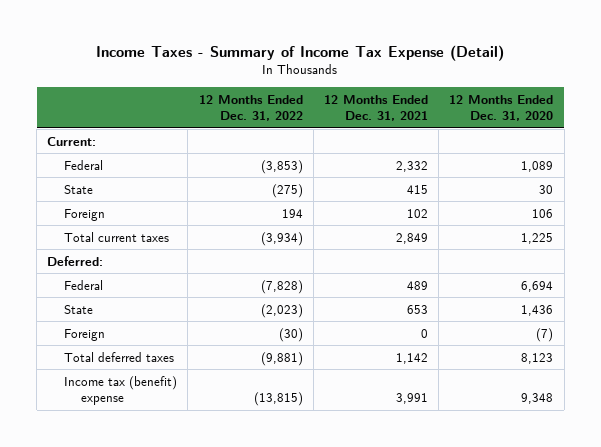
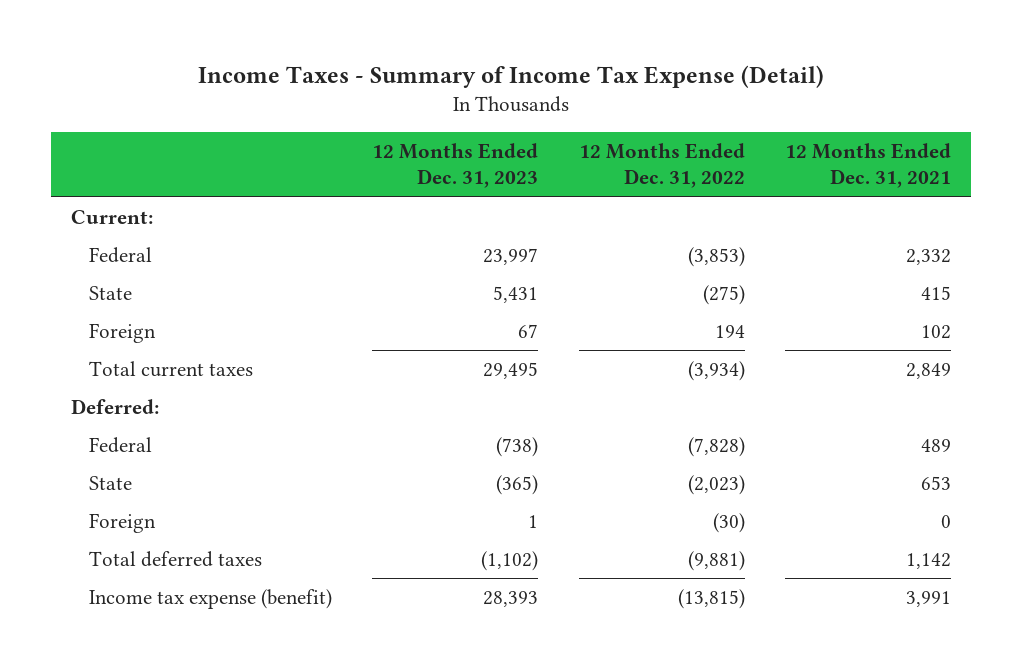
[449,94,554,122] 12 Months Ended Dec. 31, 2020 -> none
none -> [372,142,539,189] 12 Months Ended Dec. 31, 2023
[64,375,178,406] Income tax (benefit) expense -> [89,588,333,609] Income tax expense (benefit)

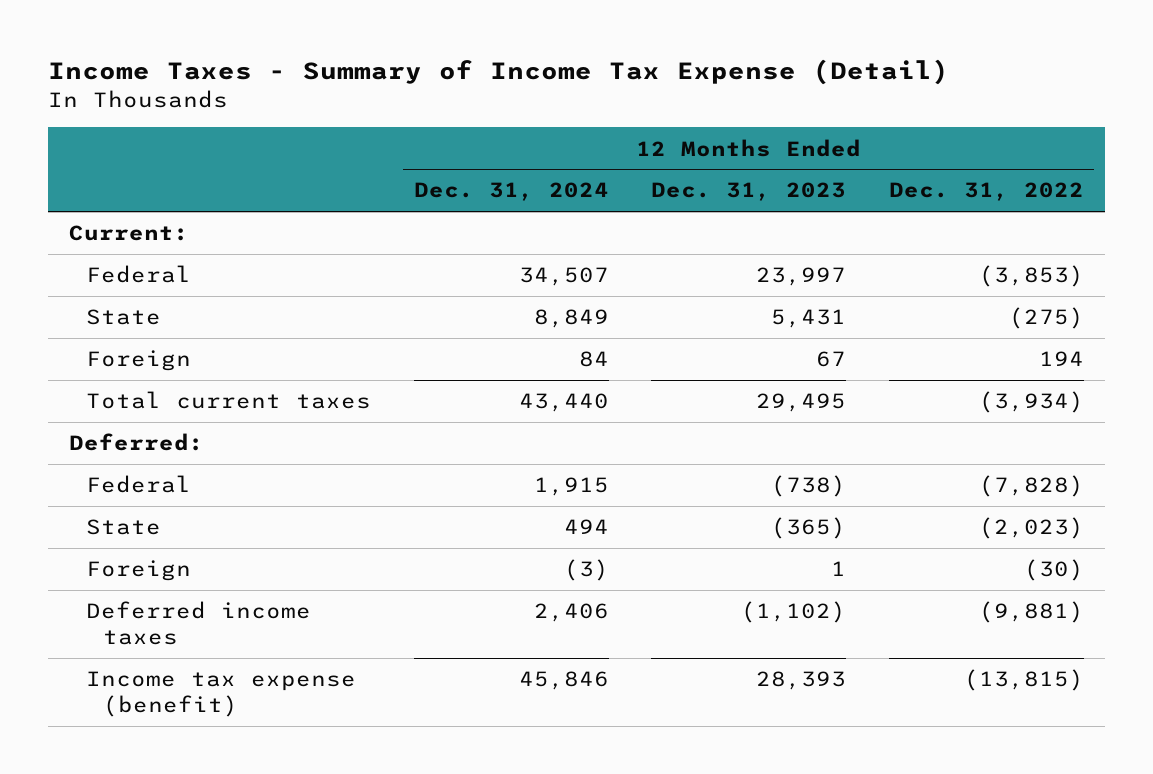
[784,142,951,189] 12 Months Ended Dec. 31, 2021 -> none
none -> [413,182,609,202] Dec. 31, 2024
[89,550,263,567] Total deferred taxes -> [85,601,311,645] Deferred income taxes

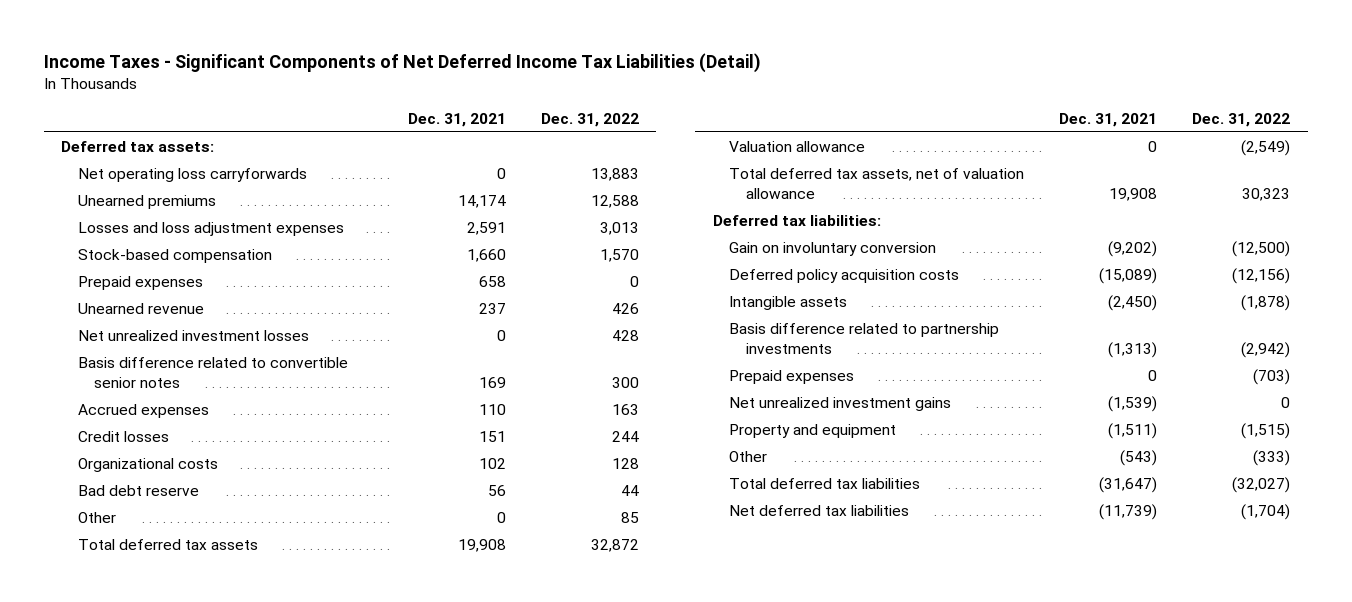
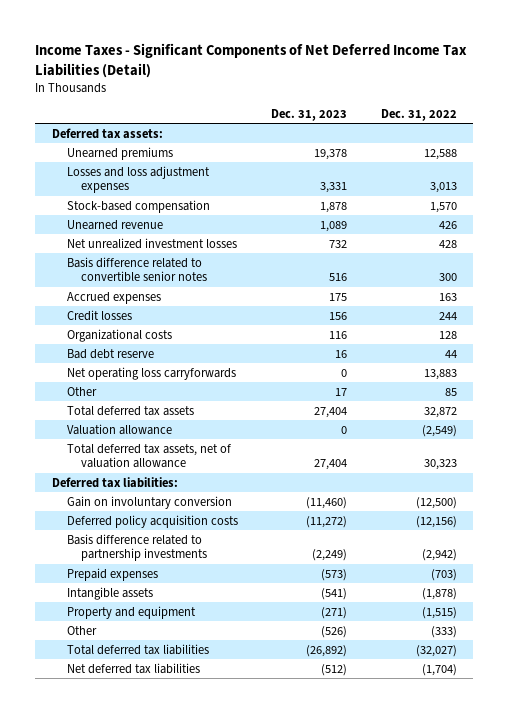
[407,113,506,128] Dec. 31, 2021 -> none
none -> [271,109,348,122] Dec. 31, 2023
[77,276,203,291] Prepaid expenses -> none
[77,168,307,183] Net operating loss carryforwards -> [66,366,236,380] Net operating loss carryforwards
[729,397,952,412] Net unrealized investment gains -> none
[729,296,848,311] Intangible assets -> [66,586,153,600] Intangible assets

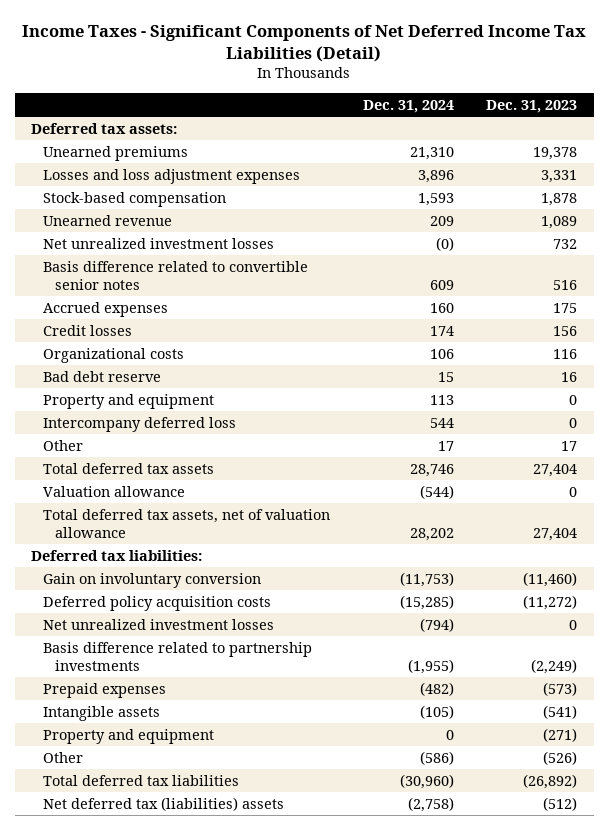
[380,109,457,122] Dec. 31, 2022 -> none
none -> [362,99,454,113] Dec. 31, 2024
[66,366,236,380] Net operating loss carryforwards -> none
none -> [43,393,215,409] Property and equipment
none -> [43,416,237,432] Intercompany deferred loss
none -> [43,618,275,630] Net unrealized investment losses
[66,662,200,674] Net deferred tax liabilities -> [43,796,285,811] Net deferred tax (liabilities) assets

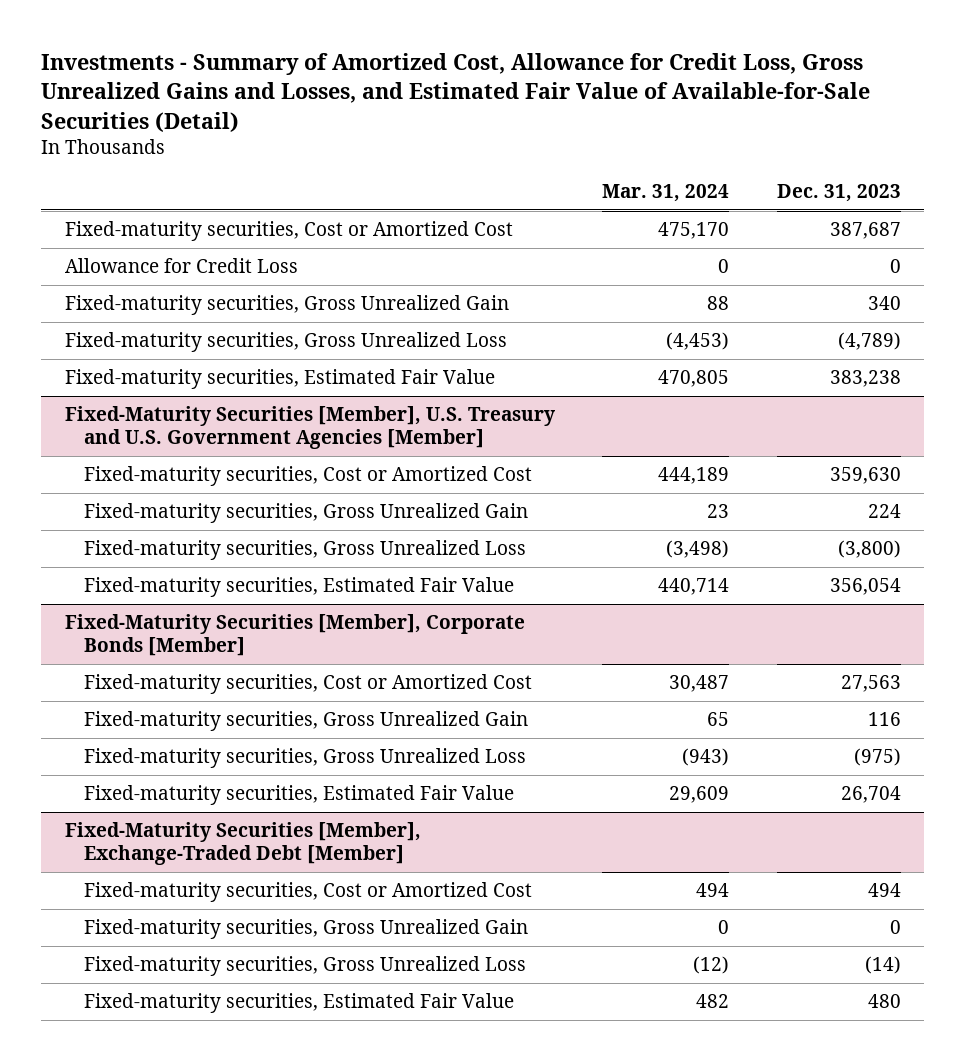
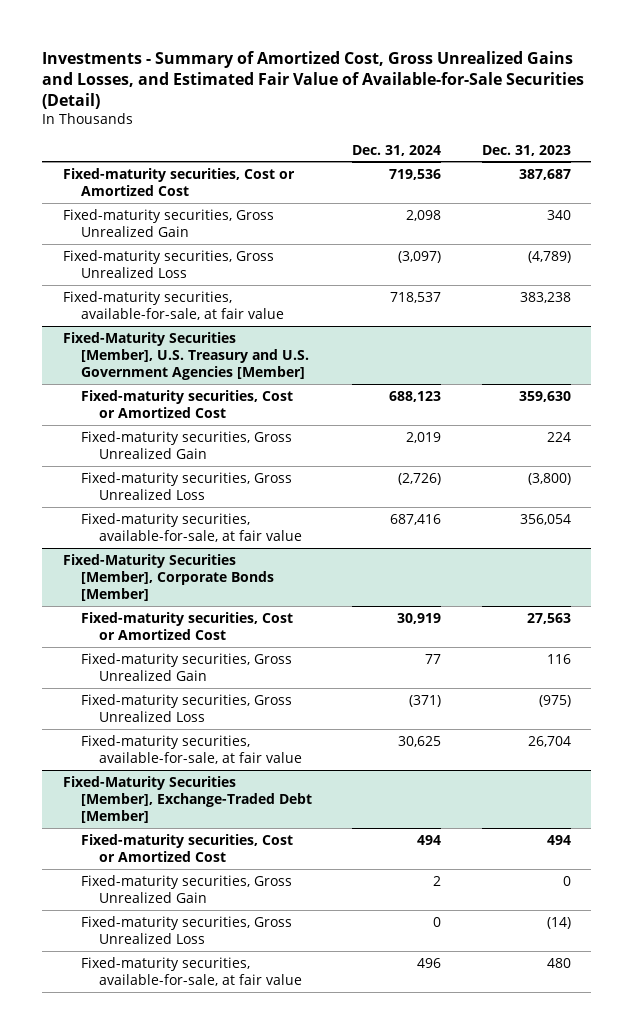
[40,53,870,132] Investments - Summary of Amortized Cost, Allowance for Credit Loss, Gross Unrealized Gains and Losses, and Estimated Fair Value of Available-for-Sale Securities (Detail) -> [42,50,585,109] Investments - Summary of Amortized Cost, Gross Unrealized Gains and Losses, and Estimated Fair Value of Available-for-Sale Securities (Detail)
[602,184,730,203] Mar. 31, 2024 -> none
none -> [352,144,442,156] Dec. 31, 2024
[64,258,298,274] Allowance for Credit Loss -> none
[64,369,495,390] Fixed-maturity securities, Estimated Fair Value -> [62,290,284,320] Fixed-maturity securities, available-for-sale, at fair value
[84,577,515,598] Fixed-maturity securities, Estimated Fair Value -> [80,512,302,542] Fixed-maturity securities, available-for-sale, at fair value
[84,785,515,806] Fixed-maturity securities, Estimated Fair Value -> [80,734,302,764] Fixed-maturity securities, available-for-sale, at fair value
[84,993,515,1014] Fixed-maturity securities, Estimated Fair Value -> [80,956,302,986] Fixed-maturity securities, available-for-sale, at fair value

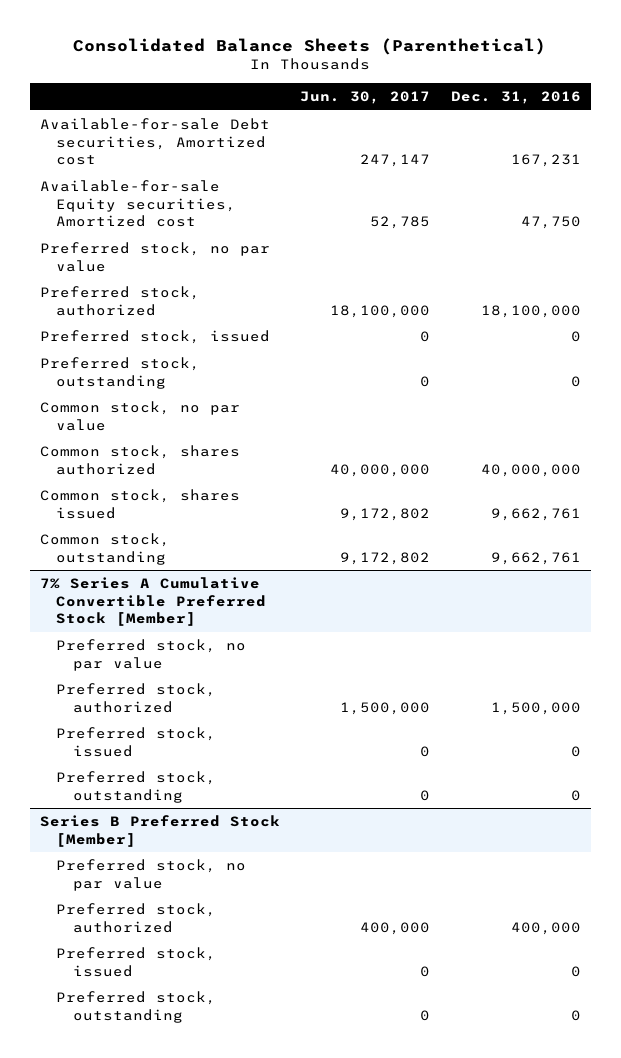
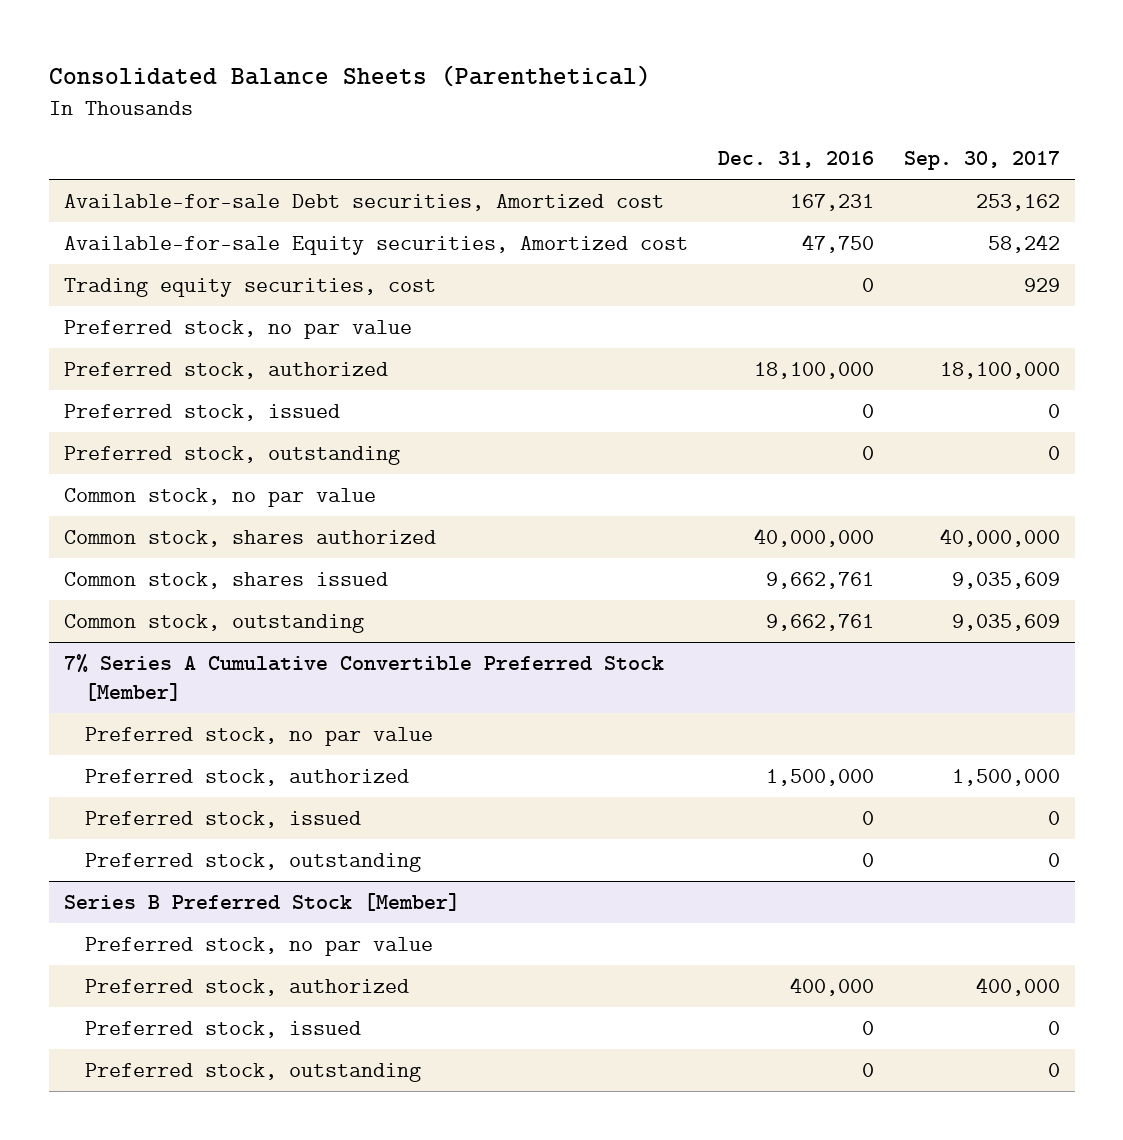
[300,91,431,105] Jun. 30, 2017 -> none
none -> [903,151,1060,171] Sep. 30, 2017
none -> [63,277,436,297] Trading equity securities, cost

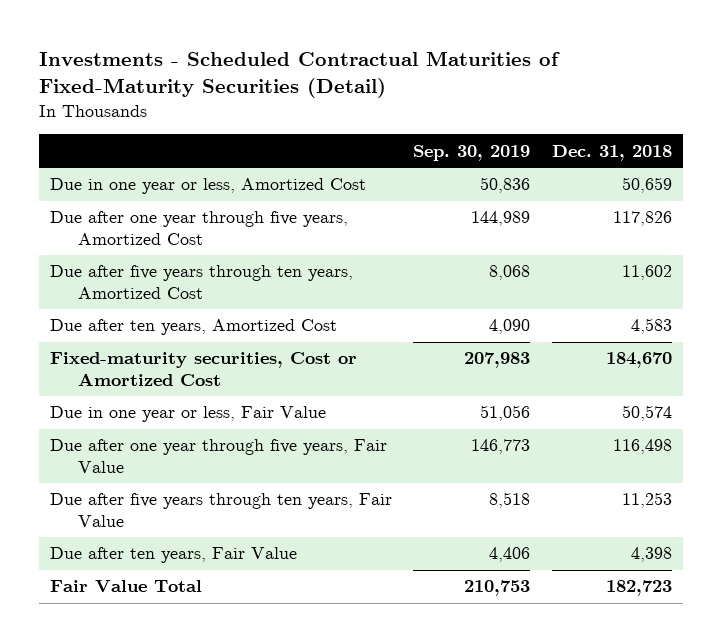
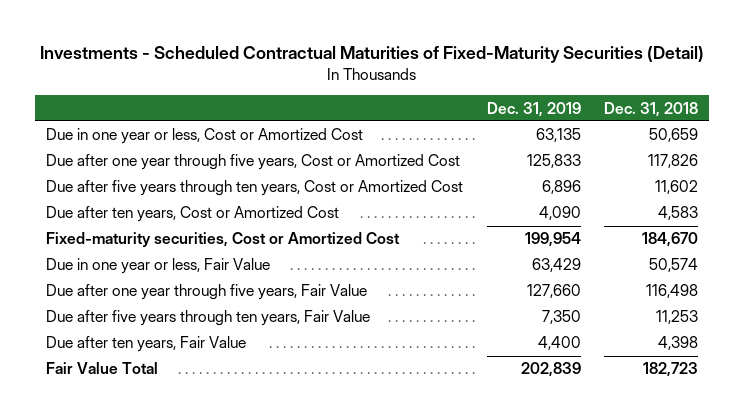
[413,144,531,161] Sep. 30, 2019 -> none
none -> [486,101,581,117] Dec. 31, 2019
[49,178,366,195] Due in one year or less, Amortized Cost -> [46,128,364,145] Due in one year or less, Cost or Amortized Cost
[49,211,348,245] Due after one year through five years, Amortized Cost -> [46,154,461,171] Due after one year through five years, Cost or Amortized Cost
[49,265,353,299] Due after five years through ten years, Amortized Cost -> [46,180,464,197] Due after five years through ten years, Cost or Amortized Cost
[49,319,337,336] Due after ten years, Amortized Cost -> [46,206,340,223] Due after ten years, Cost or Amortized Cost

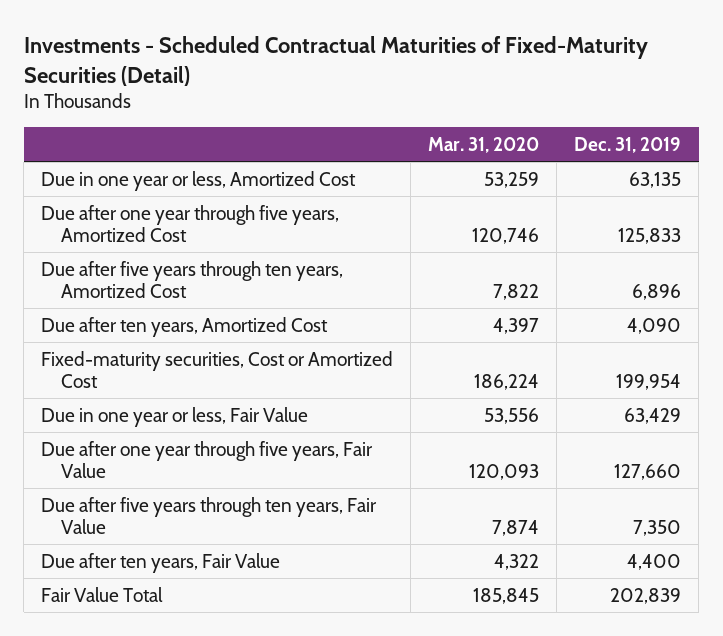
[603,101,698,117] Dec. 31, 2018 -> none
none -> [428,136,540,153] Mar. 31, 2020
[46,128,364,145] Due in one year or less, Cost or Amortized Cost -> [41,170,357,191] Due in one year or less, Amortized Cost
[46,154,461,171] Due after one year through five years, Cost or Amortized Cost -> [41,204,340,242] Due after one year through five years, Amortized Cost
[46,180,464,197] Due after five years through ten years, Cost or Amortized Cost -> [41,260,344,298] Due after five years through ten years, Amortized Cost
[46,206,340,223] Due after ten years, Cost or Amortized Cost -> [41,316,329,337] Due after ten years, Amortized Cost

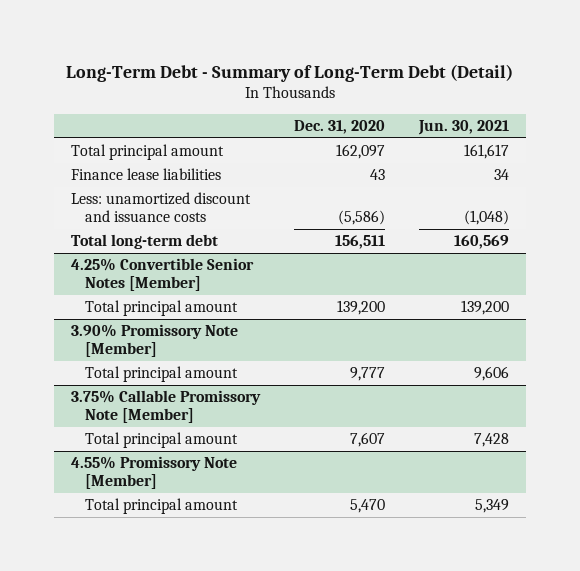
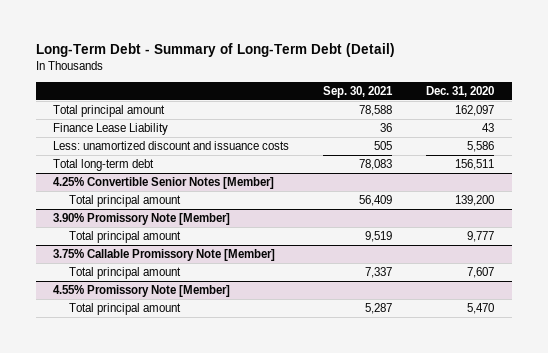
[418,119,510,135] Jun. 30, 2021 -> none
none -> [323,85,394,98] Sep. 30, 2021
[70,168,221,181] Finance lease liabilities -> [53,123,169,136] Finance Lease Liability
[337,210,385,226] (5,586) -> [467,141,495,153] 5,586

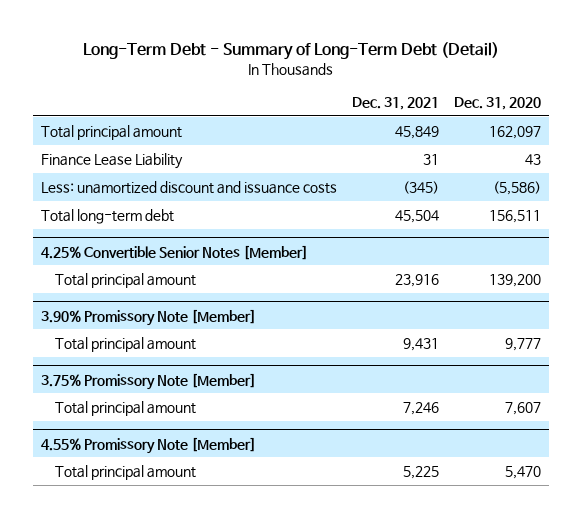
[323,85,394,98] Sep. 30, 2021 -> none
none -> [351,96,439,110] Dec. 31, 2021
[467,141,495,153] 5,586 -> [492,180,541,195] (5,586)
[53,249,276,262] 3.75% Callable Promissory Note [Member] -> [40,372,256,390] 3.75% Promissory Note [Member]

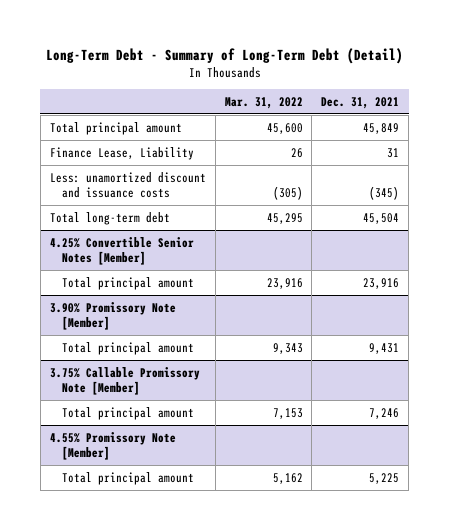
[453,96,541,110] Dec. 31, 2020 -> none
none -> [224,97,303,110] Mar. 31, 2022
[40,152,183,169] Finance Lease Liability -> [49,146,194,160] Finance Lease, Liability
[40,372,256,390] 3.75% Promissory Note [Member] -> [49,366,200,396] 3.75% Callable Promissory Note [Member]

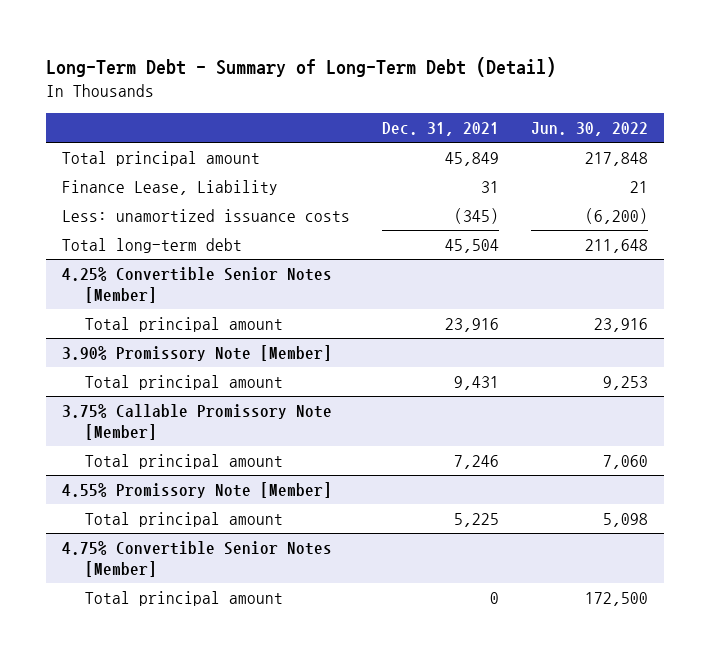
[224,97,303,110] Mar. 31, 2022 -> none
none -> [531,122,649,137] Jun. 30, 2022
[49,171,206,199] Less: unamortized discount and issuance costs -> [62,208,351,222] Less: unamortized issuance costs
none -> [62,540,333,577] 4.75% Convertible Senior Notes [Member]
none -> [85,590,284,606] Total principal amount

